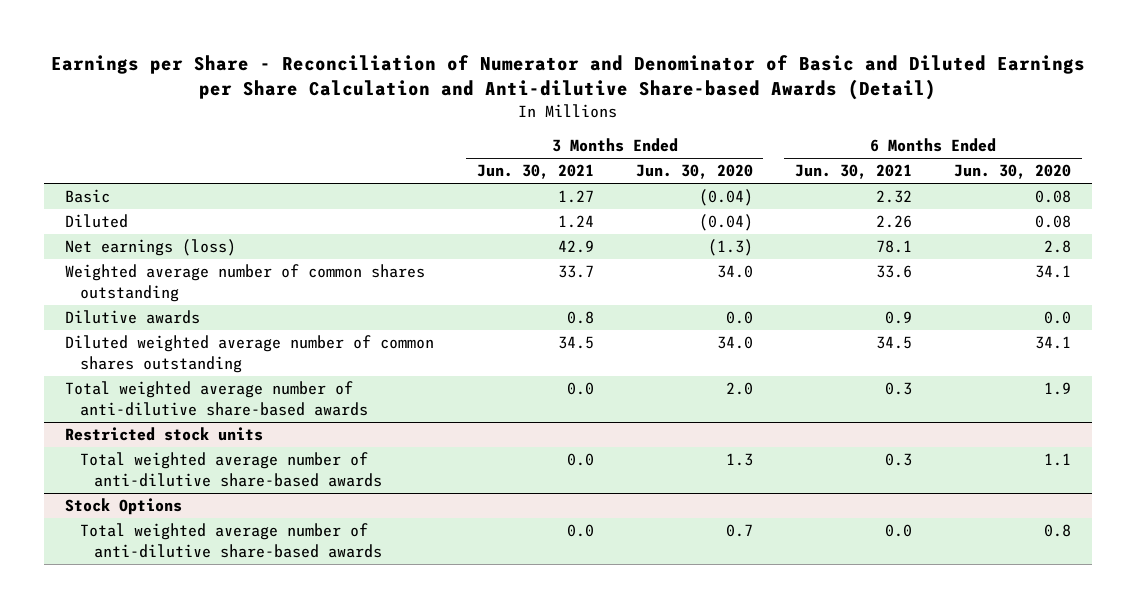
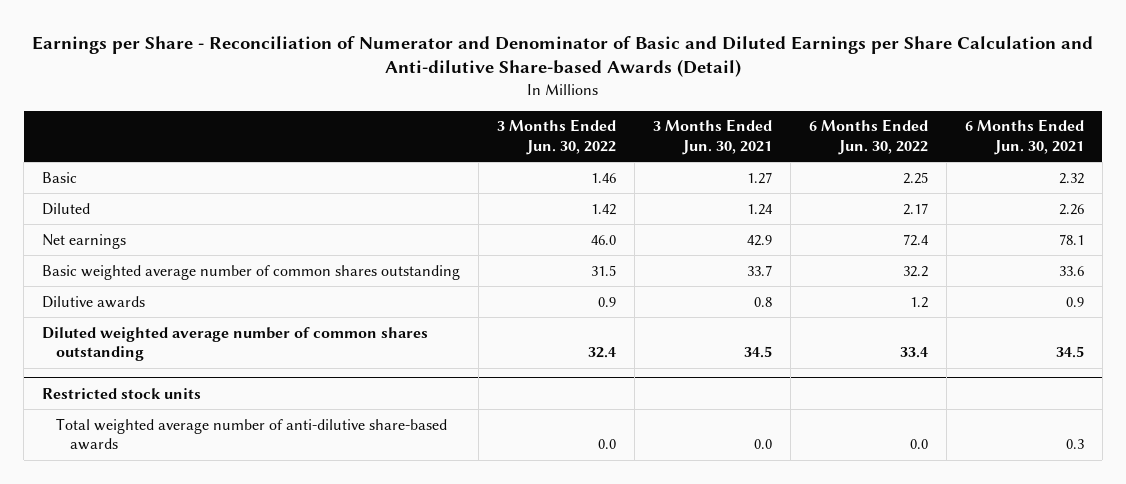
[635,164,753,180] Jun. 30, 2020 -> none
[954,164,1072,180] Jun. 30, 2020 -> none
none -> [497,119,617,156] 3 Months Ended Jun. 30, 2022
none -> [808,119,928,156] 6 Months Ended Jun. 30, 2022
[65,239,237,257] Net earnings (loss) -> [42,233,127,249] Net earnings
[65,264,426,302] Weighted average number of common shares outstanding -> [42,264,461,280] Basic weighted average number of common shares outstanding
[65,381,368,416] Total weighted average number of anti-dilutive share-based awards -> none
[65,498,183,516] Stock Options -> none
[79,523,383,558] Total weighted average number of anti-dilutive share-based awards -> none

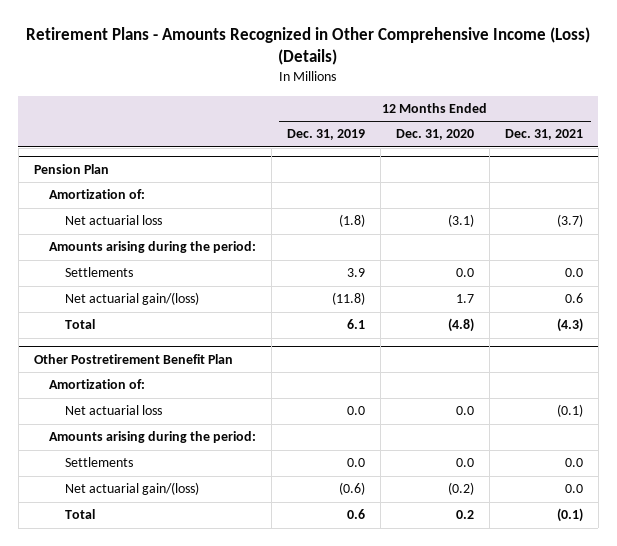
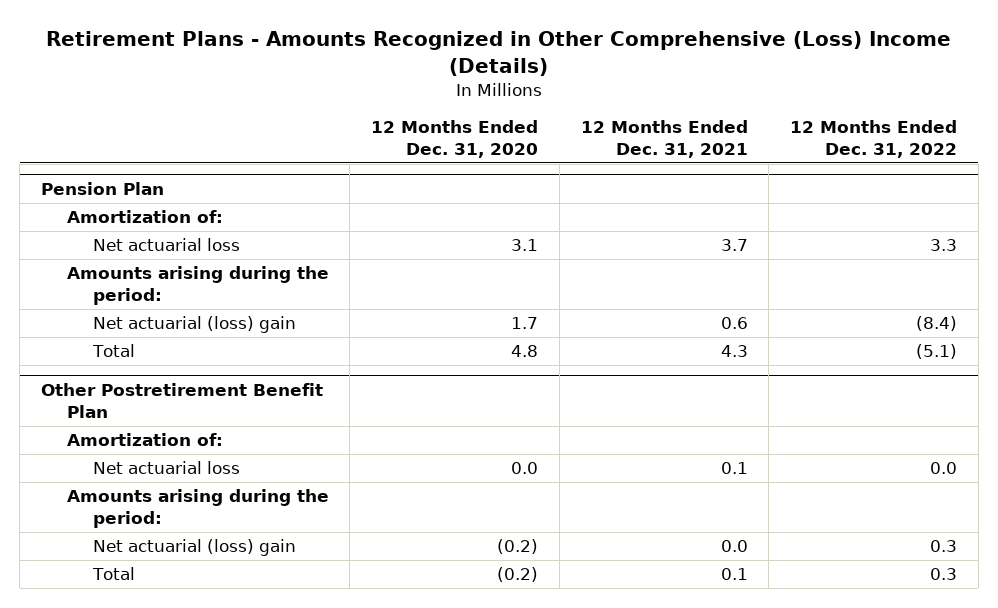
[26,27,591,66] Retirement Plans - Amounts Recognized in Other Comprehensive Income (Loss) (Details) -> [45,31,951,76] Retirement Plans - Amounts Recognized in Other Comprehensive (Loss) Income (Details)
[287,129,366,141] Dec. 31, 2019 -> none
none -> [790,119,958,158] 12 Months Ended Dec. 31, 2022
[447,214,474,228] (3.1) -> [511,239,539,252] 3.1
[556,214,583,228] (3.7) -> [720,239,748,252] 3.7
[64,267,133,278] Settlements -> none
[64,292,199,306] Net actuarial gain/(loss) -> [92,316,296,334] Net actuarial (loss) gain
[447,318,474,333] (4.8) -> [511,345,539,358] 4.8
[556,318,583,333] (4.3) -> [720,345,748,358] 4.3
[556,404,583,418] (0.1) -> [720,462,748,475] 0.1
[64,457,133,468] Settlements -> none
[64,482,199,496] Net actuarial gain/(loss) -> [92,539,296,557] Net actuarial (loss) gain
[455,510,474,520] 0.2 -> [497,567,539,583] (0.2)
[556,508,583,523] (0.1) -> [720,568,748,581] 0.1

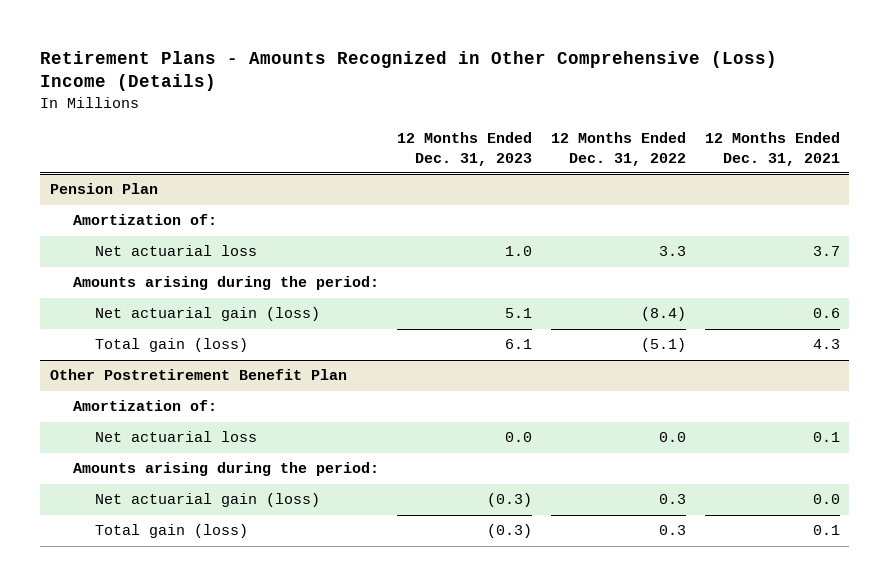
[371,119,539,158] 12 Months Ended Dec. 31, 2020 -> none
none -> [397,132,533,166] 12 Months Ended Dec. 31, 2023
[92,316,296,334] Net actuarial (loss) gain -> [95,307,321,322] Net actuarial gain (loss)
[91,344,135,358] Total -> [95,338,249,353] Total gain (loss)
[92,539,296,557] Net actuarial (loss) gain -> [95,493,321,508] Net actuarial gain (loss)
[91,567,135,581] Total -> [95,524,249,539] Total gain (loss)

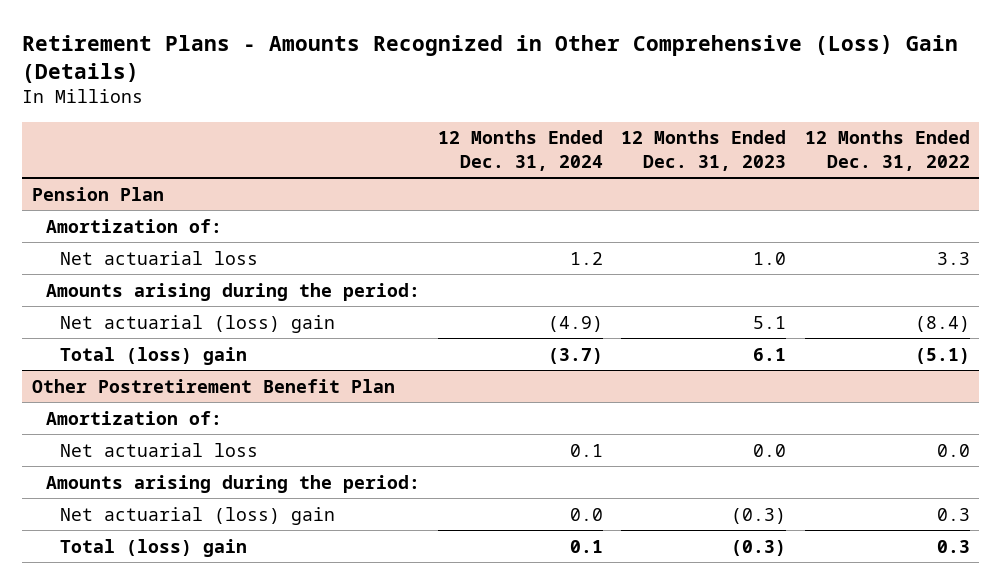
[40,50,778,92] Retirement Plans - Amounts Recognized in Other Comprehensive (Loss) Income (Details) -> [22,34,959,83] Retirement Plans - Amounts Recognized in Other Comprehensive (Loss) Gain (Details)
[705,132,841,166] 12 Months Ended Dec. 31, 2021 -> none
none -> [437,130,603,171] 12 Months Ended Dec. 31, 2024
[95,307,321,322] Net actuarial gain (loss) -> [59,314,335,333] Net actuarial (loss) gain
[95,338,249,353] Total gain (loss) -> [59,346,247,365] Total (loss) gain
[95,493,321,508] Net actuarial gain (loss) -> [59,506,335,525] Net actuarial (loss) gain
[95,524,249,539] Total gain (loss) -> [59,538,247,557] Total (loss) gain

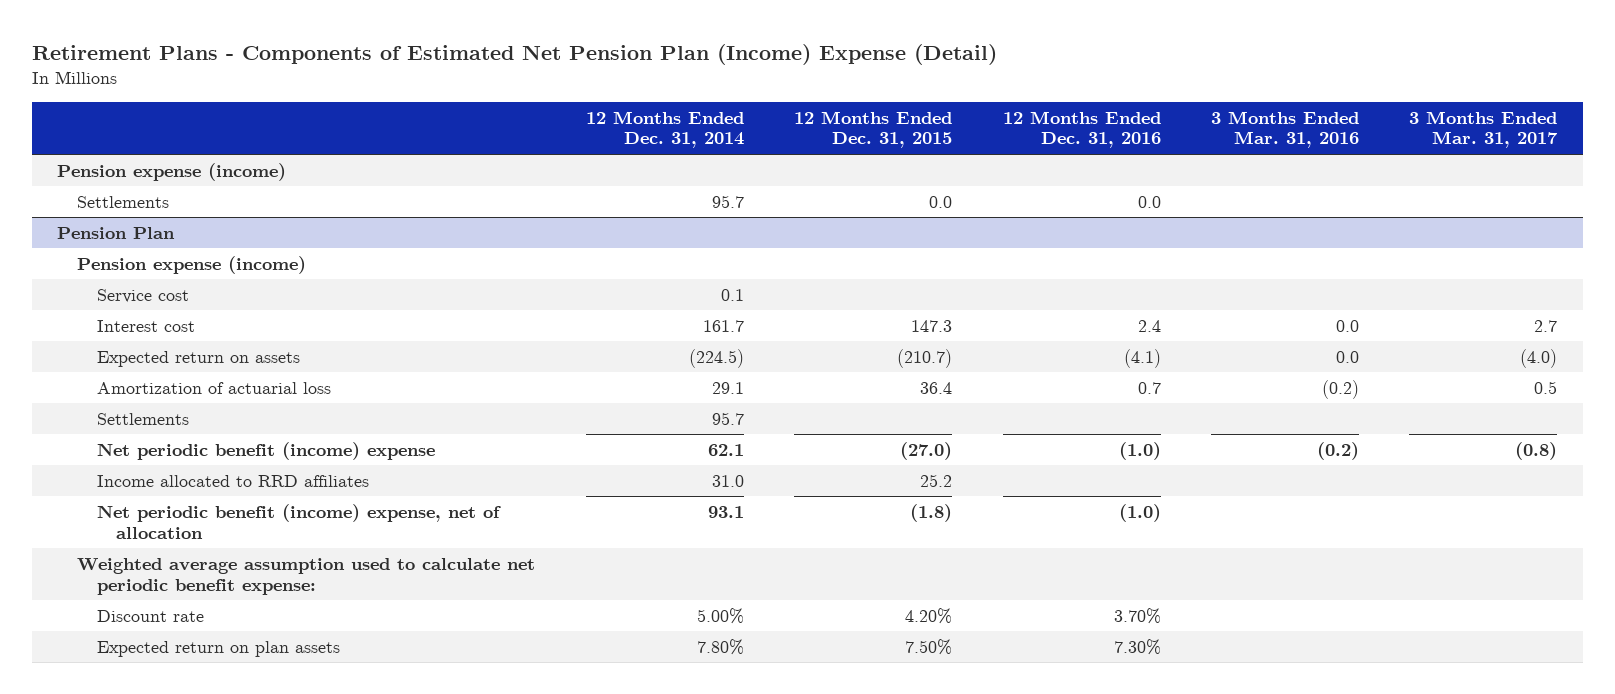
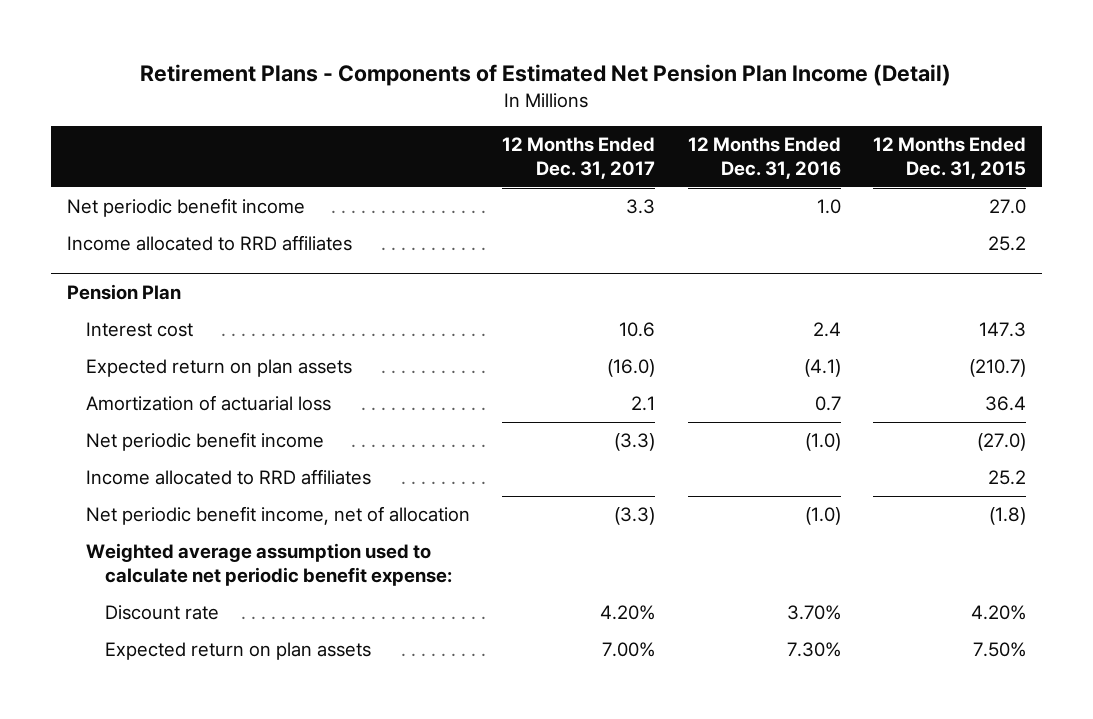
[32,43,998,65] Retirement Plans - Components of Estimated Net Pension Plan (Income) Expense (Detail) -> [140,63,952,86] Retirement Plans - Components of Estimated Net Pension Plan Income (Detail)
[585,110,744,149] 12 Months Ended Dec. 31, 2014 -> none
[1210,110,1359,149] 3 Months Ended Mar. 31, 2016 -> none
[1409,110,1559,149] 3 Months Ended Mar. 31, 2017 -> none
none -> [502,137,656,179] 12 Months Ended Dec. 31, 2017
[57,162,287,181] Pension expense (income) -> none
[77,195,170,208] Settlements -> none
none -> [67,198,306,218] Net periodic benefit income
none -> [67,235,353,252] Income allocated to RRD affiliates
[77,255,307,274] Pension expense (income) -> none
[96,288,189,303] Service cost -> none
[96,350,300,367] Expected return on assets -> [86,359,353,378] Expected return on plan assets
[96,412,189,425] Settlements -> none
[96,441,435,460] Net periodic benefit (income) expense -> [86,432,325,452] Net periodic benefit income
[96,503,501,539] Net periodic benefit (income) expense, net of allocation -> [86,506,471,526] Net periodic benefit income, net of allocation

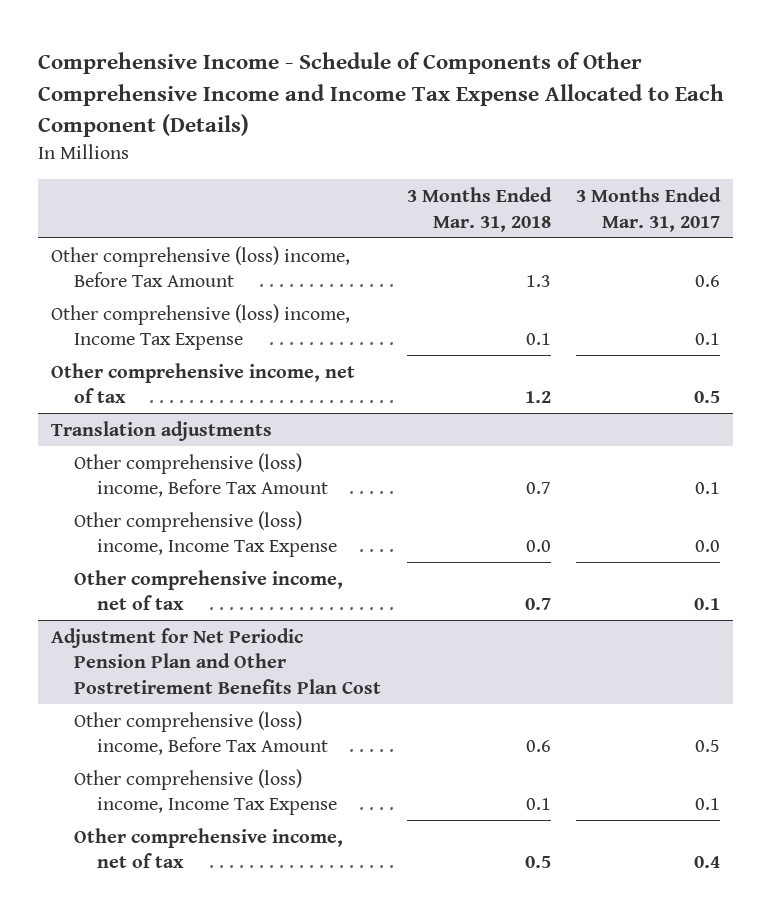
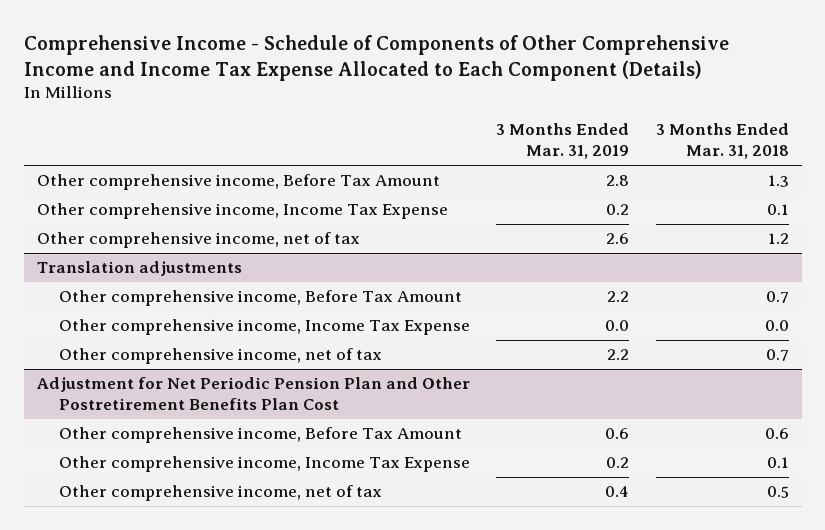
[576,187,722,232] 3 Months Ended Mar. 31, 2017 -> none
none -> [496,123,630,160] 3 Months Ended Mar. 31, 2019
[51,245,351,288] Other comprehensive (loss) income, Before Tax Amount -> [36,174,440,191] Other comprehensive income, Before Tax Amount
[51,303,351,351] Other comprehensive (loss) income, Income Tax Expense -> [36,203,448,220] Other comprehensive income, Income Tax Expense
[74,452,329,498] Other comprehensive (loss) income, Before Tax Amount -> [59,290,463,307] Other comprehensive income, Before Tax Amount
[74,510,338,558] Other comprehensive (loss) income, Income Tax Expense -> [59,319,471,336] Other comprehensive income, Income Tax Expense
[74,710,329,756] Other comprehensive (loss) income, Before Tax Amount -> [59,427,463,444] Other comprehensive income, Before Tax Amount
[74,768,338,816] Other comprehensive (loss) income, Income Tax Expense -> [59,456,471,473] Other comprehensive income, Income Tax Expense

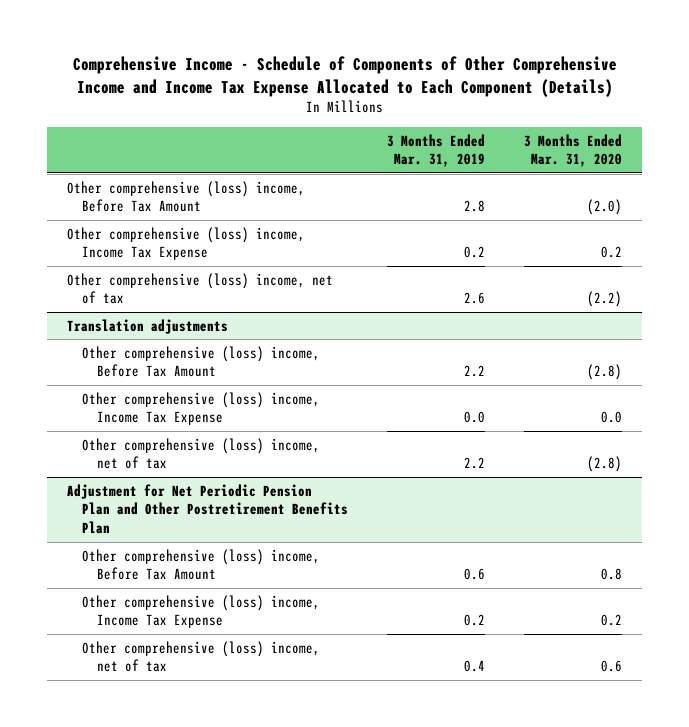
[655,123,789,160] 3 Months Ended Mar. 31, 2018 -> none
none -> [524,133,623,168] 3 Months Ended Mar. 31, 2020
[36,174,440,191] Other comprehensive income, Before Tax Amount -> [66,180,305,213] Other comprehensive (loss) income, Before Tax Amount
[36,203,448,220] Other comprehensive income, Income Tax Expense -> [66,226,305,261] Other comprehensive (loss) income, Income Tax Expense
[36,232,360,249] Other comprehensive income, net of tax -> [66,272,333,305] Other comprehensive (loss) income, net of tax
[59,290,463,307] Other comprehensive income, Before Tax Amount -> [82,345,321,378] Other comprehensive (loss) income, Before Tax Amount
[59,319,471,336] Other comprehensive income, Income Tax Expense -> [82,391,321,426] Other comprehensive (loss) income, Income Tax Expense
[59,348,383,365] Other comprehensive income, net of tax -> [82,437,321,470] Other comprehensive (loss) income, net of tax
[35,377,470,411] Adjustment for Net Periodic Pension Plan and Other Postretirement Benefits Plan Cost -> [66,483,349,535] Adjustment for Net Periodic Pension Plan and Other Postretirement Benefits Plan
[59,427,463,444] Other comprehensive income, Before Tax Amount -> [82,548,321,581] Other comprehensive (loss) income, Before Tax Amount
[59,456,471,473] Other comprehensive income, Income Tax Expense -> [82,594,321,629] Other comprehensive (loss) income, Income Tax Expense
[59,485,383,502] Other comprehensive income, net of tax -> [82,640,321,673] Other comprehensive (loss) income, net of tax

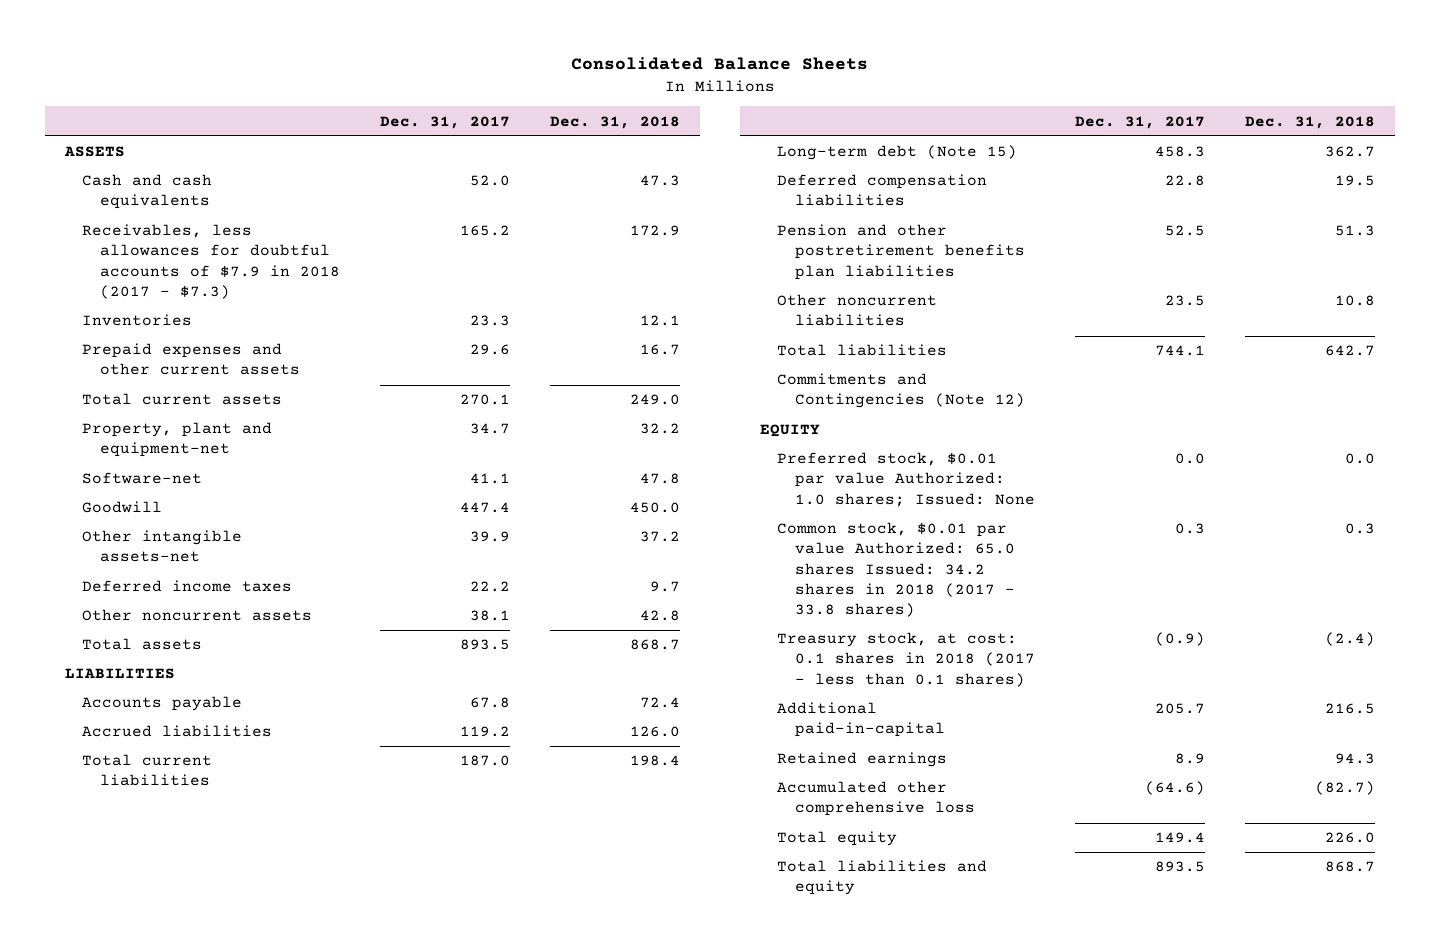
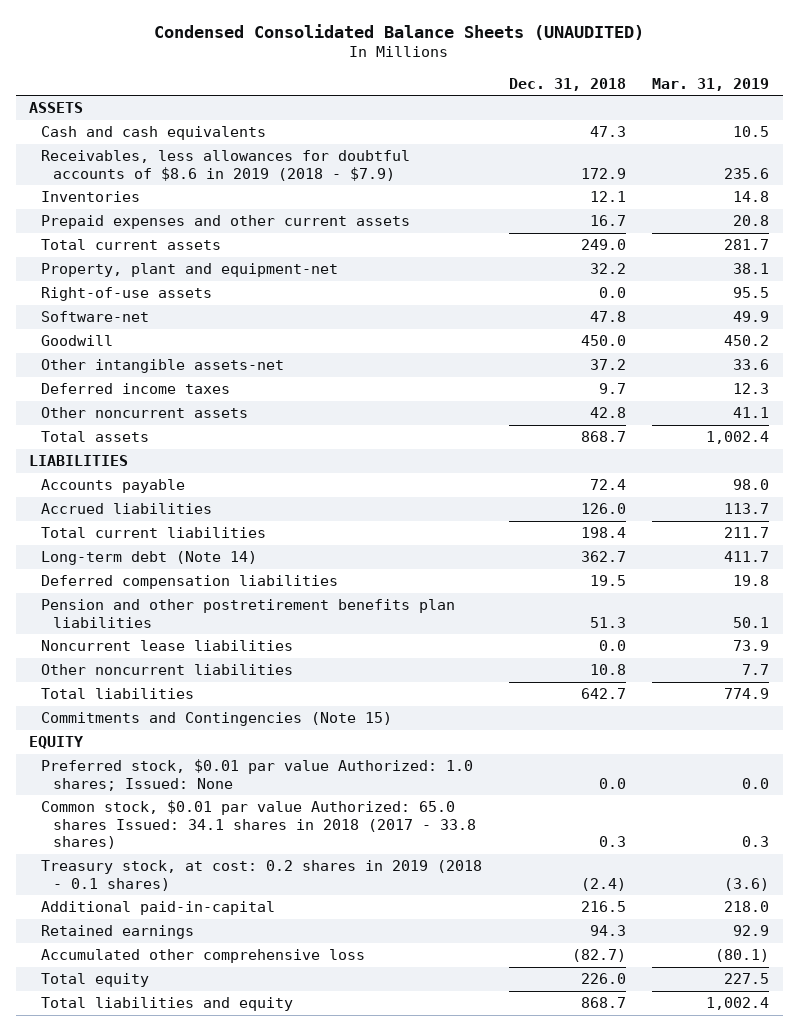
[571,57,869,71] Consolidated Balance Sheets -> [154,23,645,40] Condensed Consolidated Balance Sheets (UNAUDITED)
[380,115,511,129] Dec. 31, 2017 -> none
none -> [652,77,770,91] Mar. 31, 2019
[82,224,340,299] Receivables, less allowances for doubtful accounts of $7.9 in 2018 (2017 - $7.3) -> [41,150,411,181] Receivables, less allowances for doubtful accounts of $8.6 in 2019 (2018 - $7.9)
none -> [41,287,213,302] Right-of-use assets
[777,145,1018,161] Long-term debt (Note 15) -> [41,551,258,566] Long-term debt (Note 14)
none -> [41,640,294,652] Noncurrent lease liabilities
[777,373,1025,409] Commitments and Contingencies (Note 12) -> [41,712,393,727] Commitments and Contingencies (Note 15)
[777,522,1015,618] Common stock, $0.01 par value Authorized: 65.0 shares Issued: 34.2 shares in 2018 (2017 - 33.8 shares) -> [41,800,477,850] Common stock, $0.01 par value Authorized: 65.0 shares Issued: 34.1 shares in 2018 (2017 - 33.8 shares)
[777,632,1035,687] Treasury stock, at cost: 0.1 shares in 2018 (2017 - less than 0.1 shares) -> [41,860,483,891] Treasury stock, at cost: 0.2 shares in 2019 (2018 - 0.1 shares)

